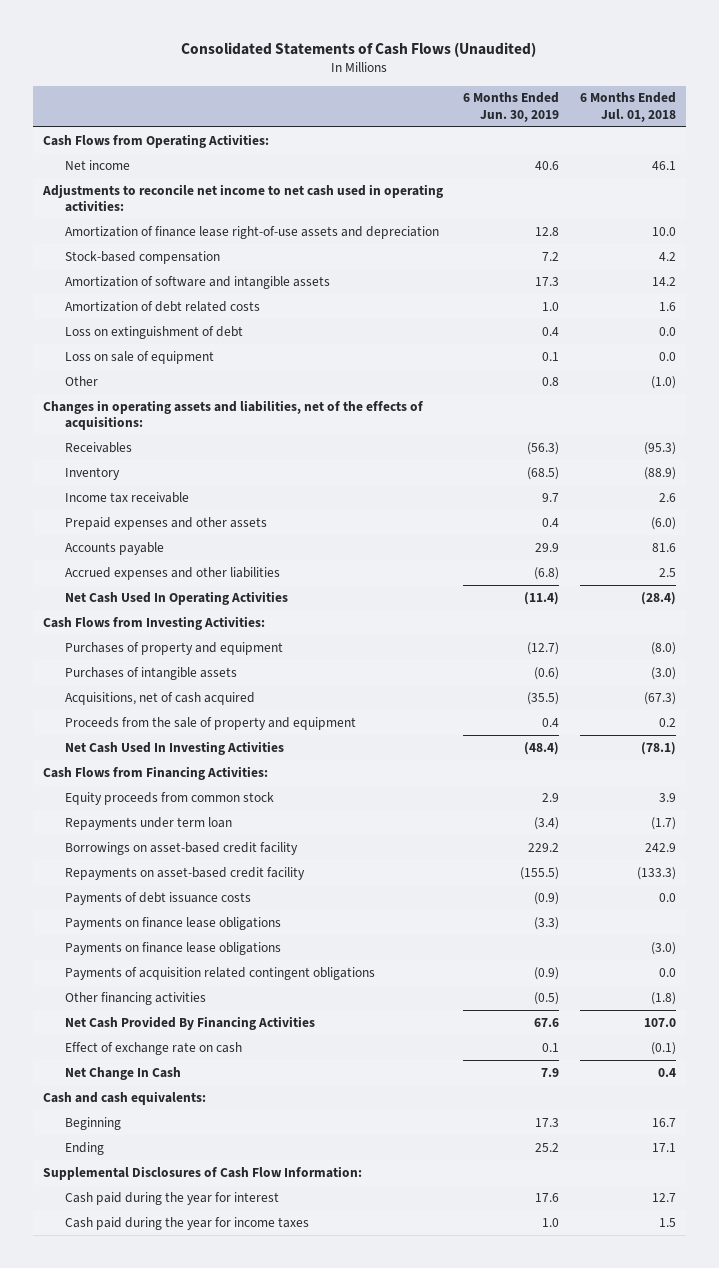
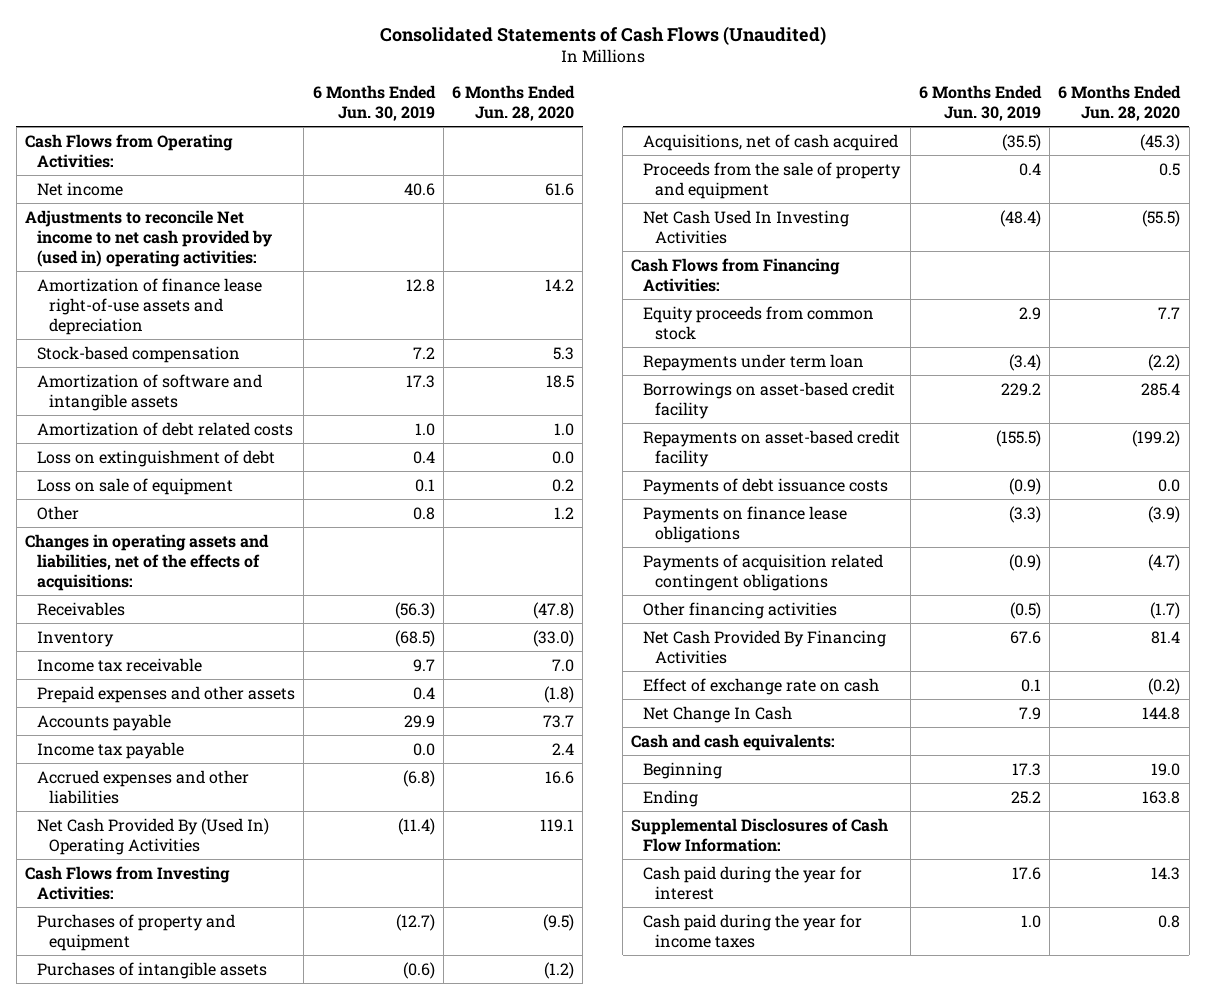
[579,92,676,122] 6 Months Ended Jul. 01, 2018 -> none
none -> [452,84,576,121] 6 Months Ended Jun. 28, 2020
[42,183,444,213] Adjustments to reconcile net income to net cash used in operating activities: -> [25,209,272,267] Adjustments to reconcile Net income to net cash provided by (used in) operating activities:
none -> [36,741,184,759] Income tax payable
[64,590,288,605] Net Cash Used In Operating Activities -> [36,817,269,855] Net Cash Provided By (Used In) Operating Activities
[64,941,281,955] Payments on finance lease obligations -> none

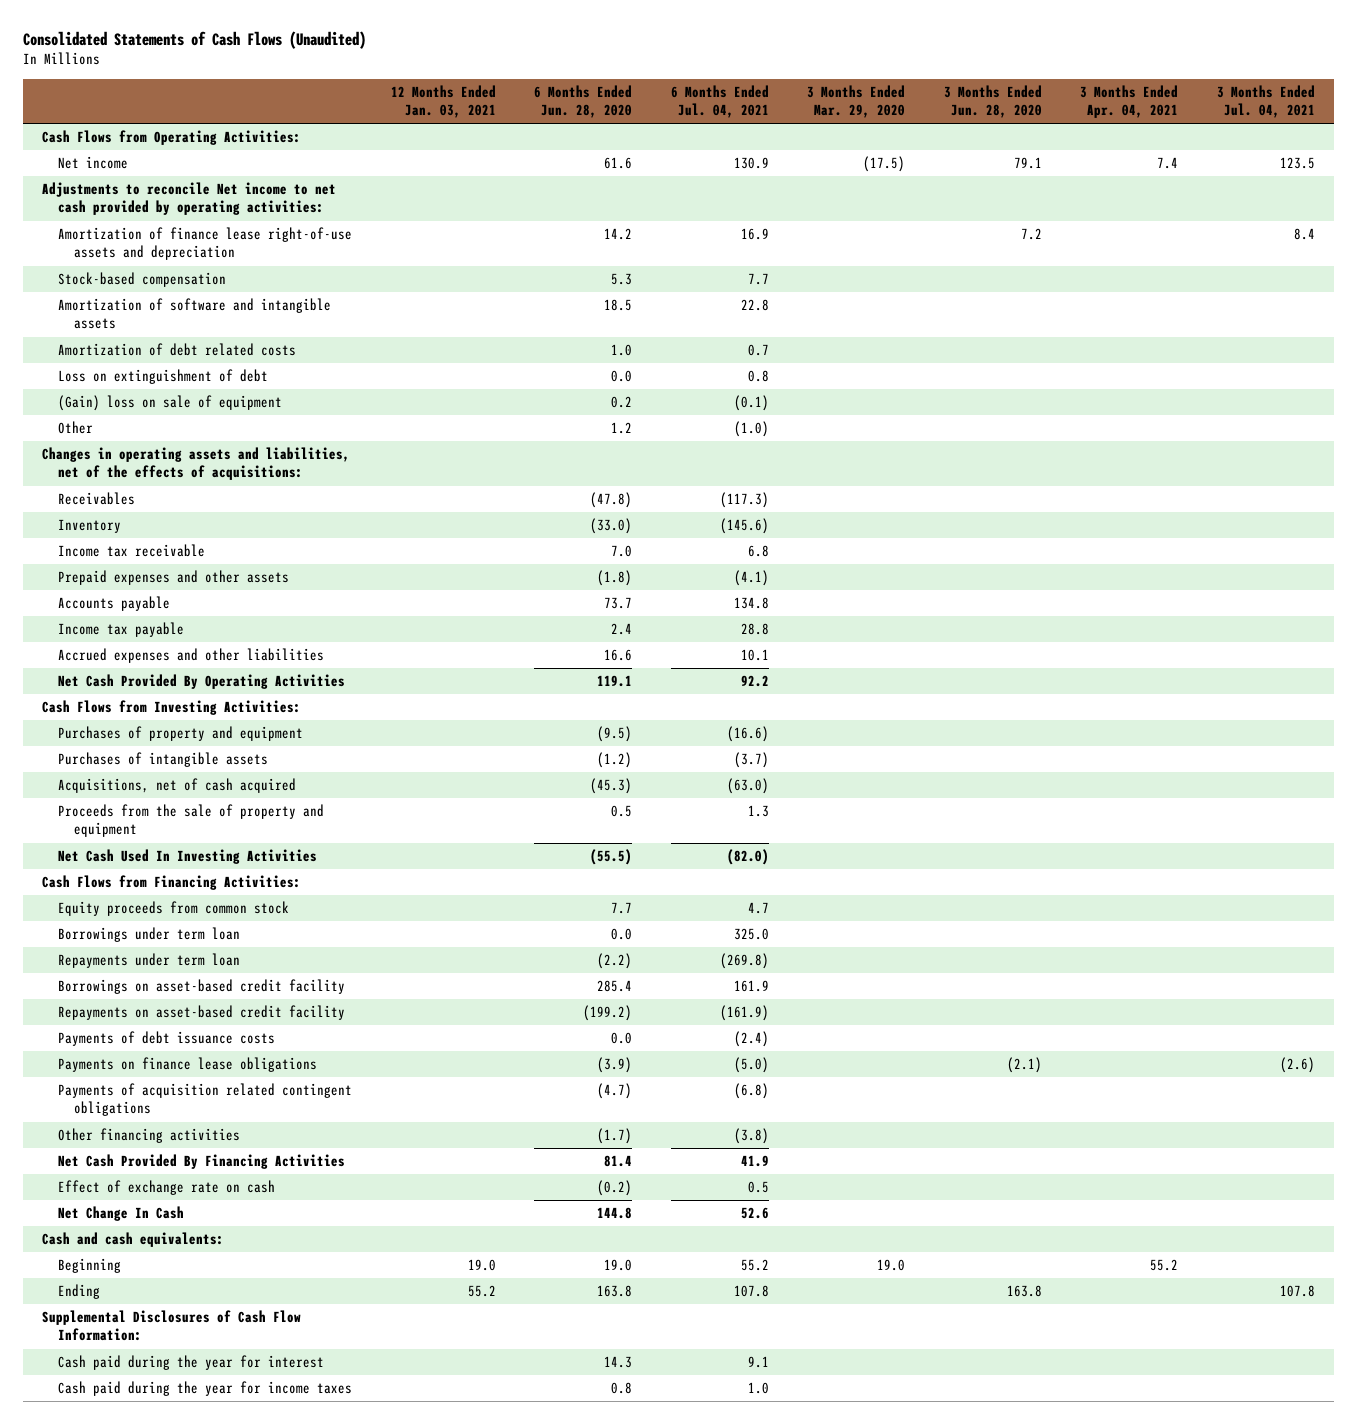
[312,84,436,121] 6 Months Ended Jun. 30, 2019 -> none
none -> [390,85,496,119] 12 Months Ended Jan. 03, 2021
none -> [670,85,769,119] 6 Months Ended Jul. 04, 2021
none -> [807,85,906,119] 3 Months Ended Mar. 29, 2020
none -> [943,85,1042,119] 3 Months Ended Jun. 28, 2020
none -> [1080,85,1179,119] 3 Months Ended Apr. 04, 2021
none -> [1216,85,1315,119] 3 Months Ended Jul. 04, 2021
[25,209,272,267] Adjustments to reconcile Net income to net cash provided by (used in) operating activities: -> [41,182,336,216] Adjustments to reconcile Net income to net cash provided by operating activities:
[36,477,233,495] Loss on sale of equipment -> [57,395,282,412] (Gain) loss on sale of equipment
[36,817,269,855] Net Cash Provided By (Used In) Operating Activities -> [57,674,345,690] Net Cash Provided By Operating Activities
none -> [57,927,240,943] Borrowings under term loan

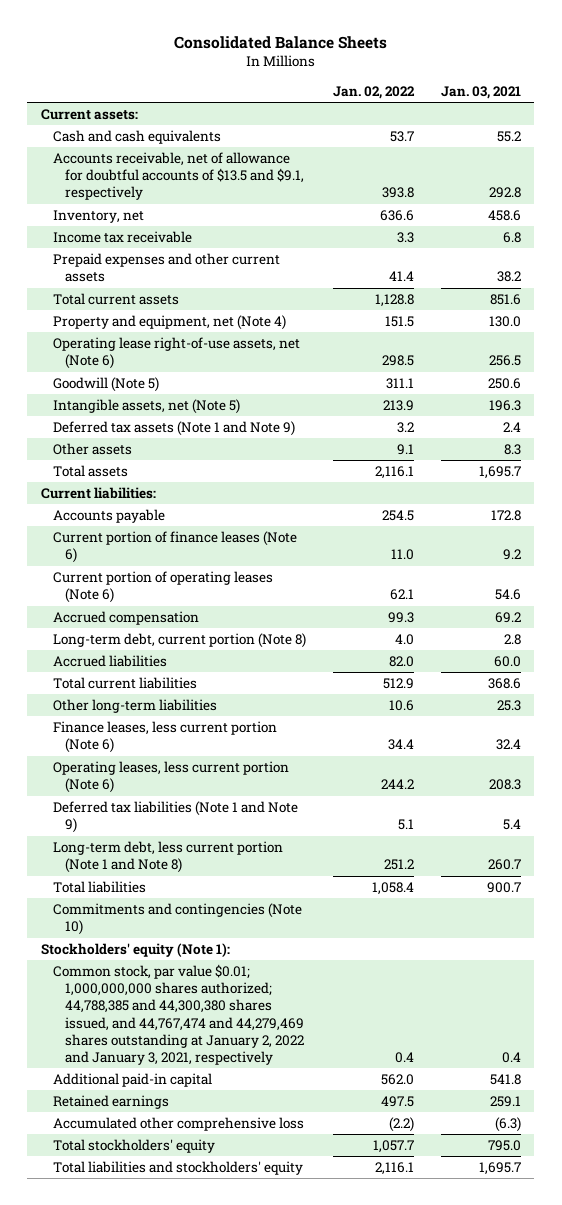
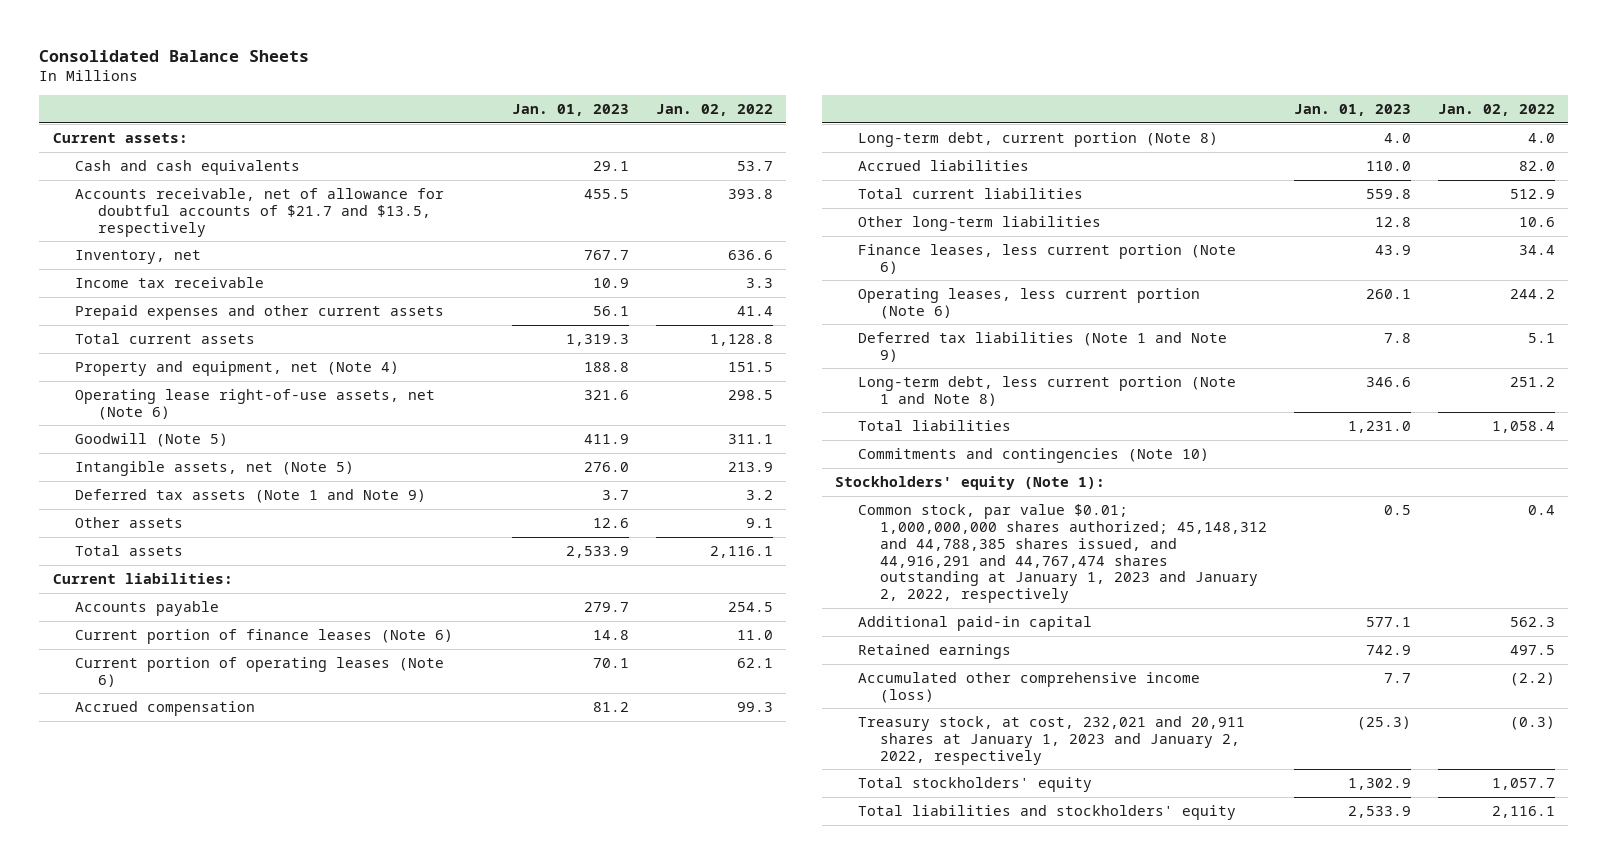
[440,86,521,100] Jan. 03, 2021 -> none
none -> [511,104,629,117] Jan. 01, 2023
[53,152,305,201] Accounts receivable, net of allowance for doubtful accounts of $13.5 and $9.1, respectively -> [75,187,445,237] Accounts receivable, net of allowance for doubtful accounts of $21.7 and $13.5, respectively
[53,964,305,1065] Common stock, par value $0.01; 1,000,000,000 shares authorized; 44,788,385 and 44,300,380 shares issued, and 44,767,474 and 44,279,469 shares outstanding at January 2, 2022 and January 3, 2021, respectively -> [857,503,1268,604] Common stock, par value $0.01; 1,000,000,000 shares authorized; 45,148,312 and 44,788,385 shares issued, and 44,916,291 and 44,767,474 shares outstanding at January 1, 2023 and January 2, 2022, respectively
[381,1074,415,1086] 562.0 -> [1510,616,1556,627] 562.3
[53,1117,305,1132] Accumulated other comprehensive loss -> [857,671,1200,703] Accumulated other comprehensive income (loss)
none -> [857,715,1245,765] Treasury stock, at cost, 232,021 and 20,911 shares at January 1, 2023 and January 2, 2022, respectively

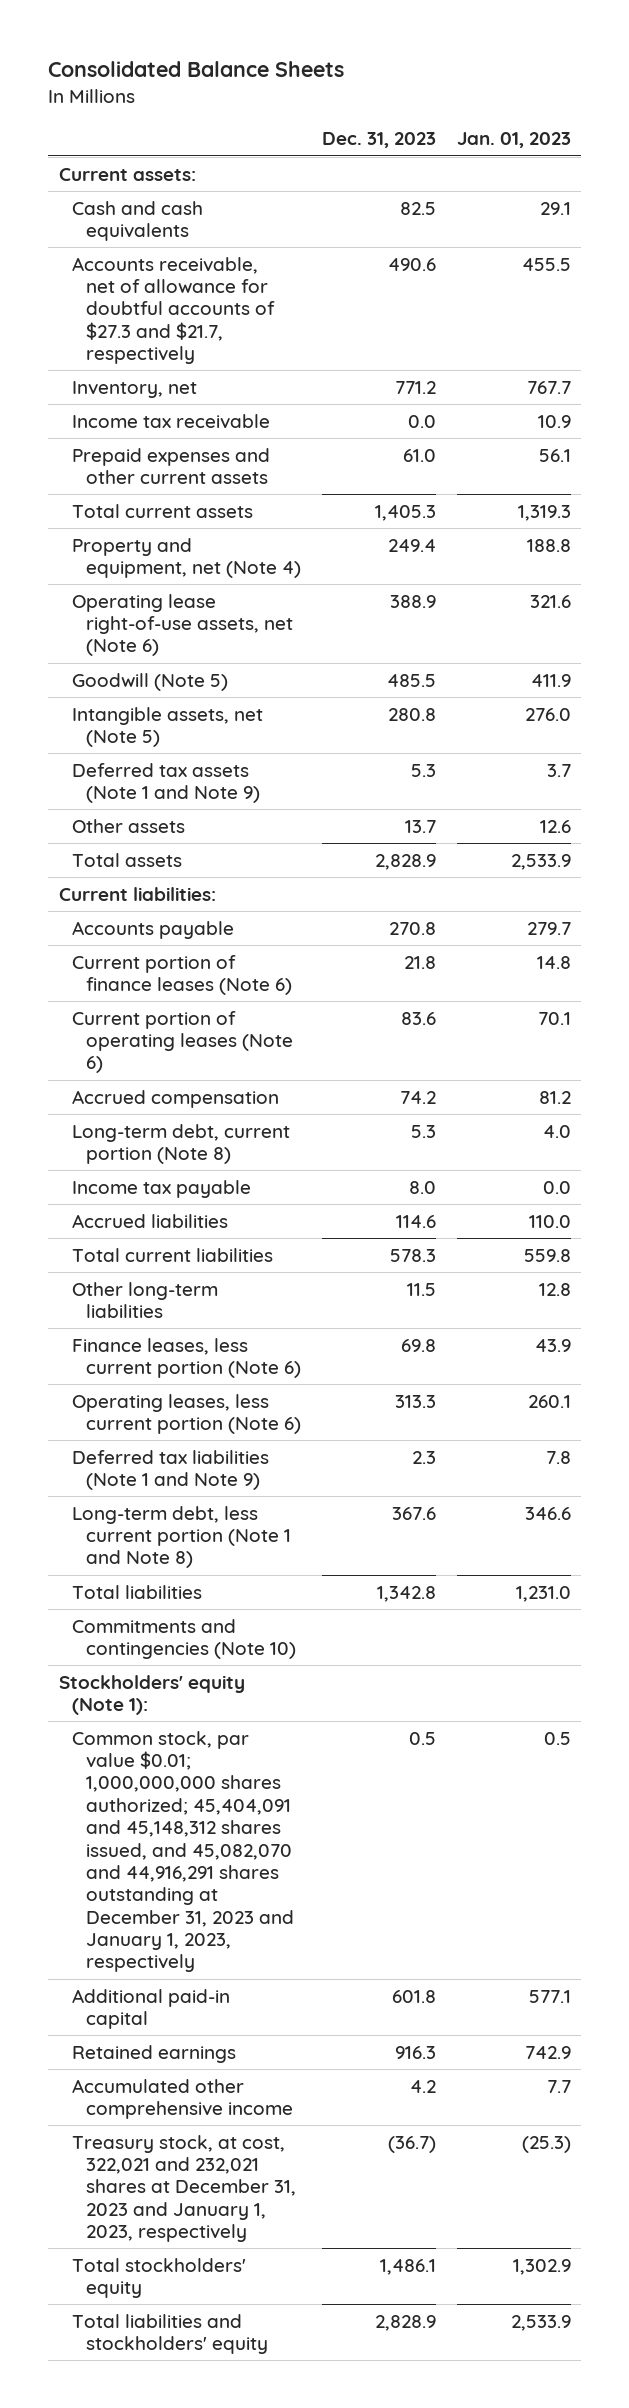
[655,104,773,117] Jan. 02, 2022 -> none
none -> [321,132,436,149] Dec. 31, 2023
[75,187,445,237] Accounts receivable, net of allowance for doubtful accounts of $21.7 and $13.5, respectively -> [72,256,275,365] Accounts receivable, net of allowance for doubtful accounts of $27.3 and $21.7, respectively
none -> [72,1179,252,1198] Income tax payable
[857,503,1268,604] Common stock, par value $0.01; 1,000,000,000 shares authorized; 45,148,312 and 44,788,385 shares issued, and 44,916,291 and 44,767,474 shares outstanding at January 1, 2023 and January 2, 2022, respectively -> [72,1730,294,1973] Common stock, par value $0.01; 1,000,000,000 shares authorized; 45,404,091 and 45,148,312 shares issued, and 45,082,070 and 44,916,291 shares outstanding at December 31, 2023 and January 1, 2023, respectively
[857,671,1200,703] Accumulated other comprehensive income (loss) -> [72,2078,293,2120] Accumulated other comprehensive income
[857,715,1245,765] Treasury stock, at cost, 232,021 and 20,911 shares at January 1, 2023 and January 2, 2022, respectively -> [72,2134,296,2243] Treasury stock, at cost, 322,021 and 232,021 shares at December 31, 2023 and January 1, 2023, respectively

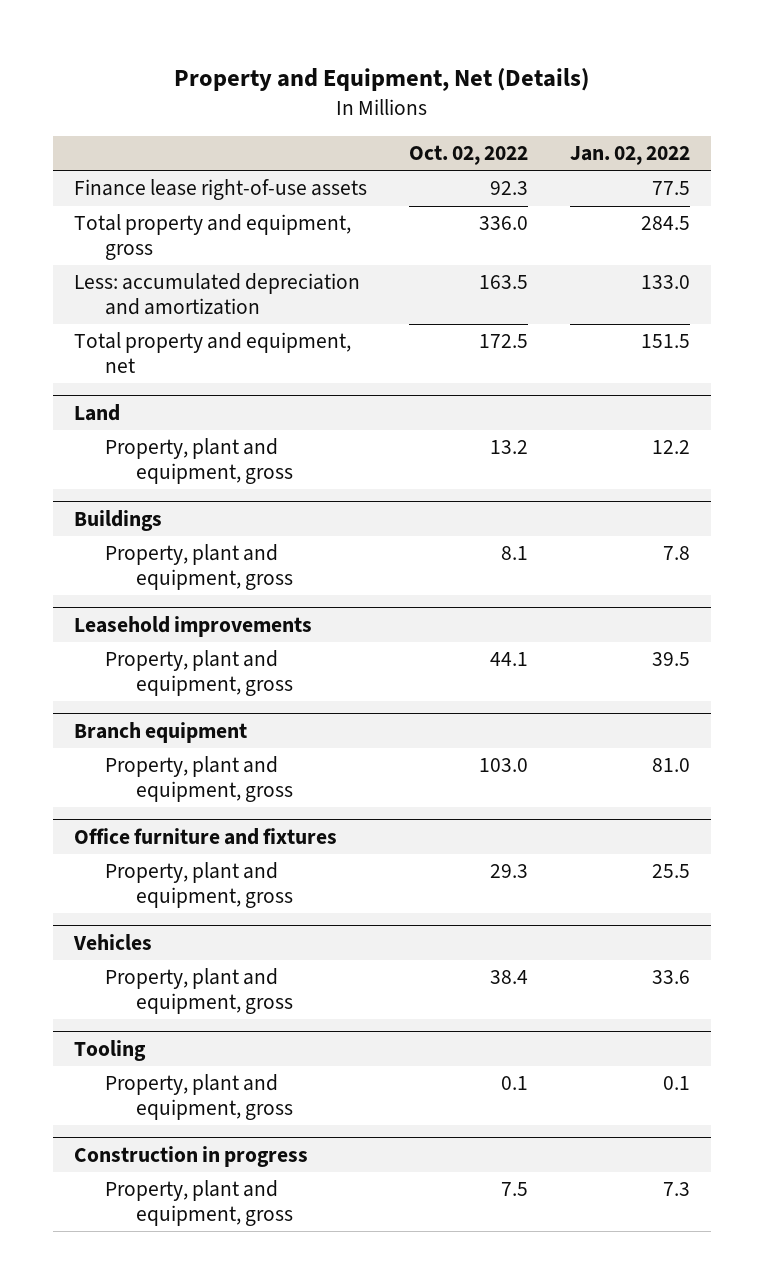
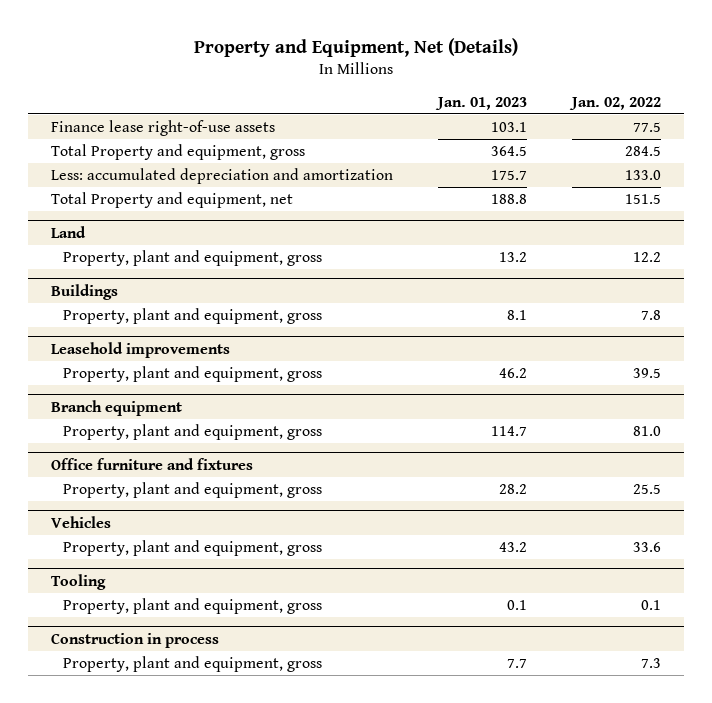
[408,145,528,166] Oct. 02, 2022 -> none
none -> [434,96,527,110] Jan. 01, 2023
[73,214,351,260] Total property and equipment, gross -> [50,143,305,160] Total Property and equipment, gross
[73,332,351,373] Total property and equipment, net -> [50,191,293,208] Total Property and equipment, net
[73,1145,308,1167] Construction in progress -> [50,632,219,648] Construction in process

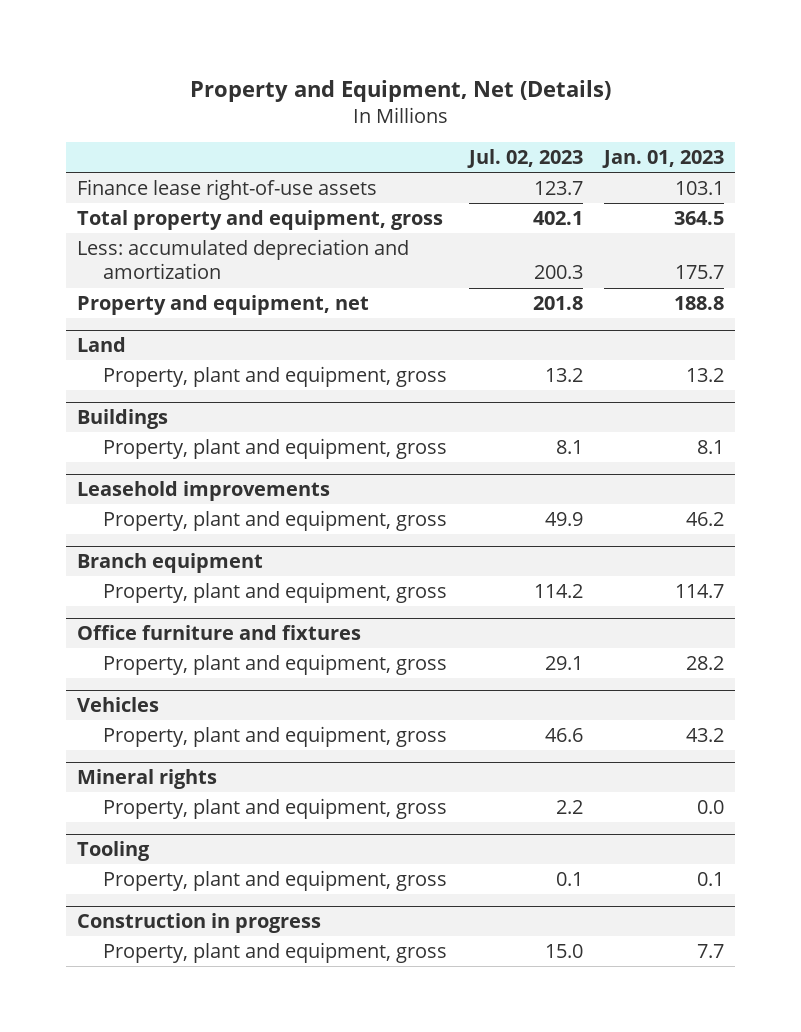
[569,96,662,110] Jan. 02, 2022 -> none
none -> [466,148,583,168] Jul. 02, 2023
[50,143,305,160] Total Property and equipment, gross -> [77,209,444,230] Total property and equipment, gross
[50,191,293,208] Total Property and equipment, net -> [77,294,370,315] Property and equipment, net
none -> [77,769,218,790] Mineral rights
none -> [103,797,448,819] Property, plant and equipment, gross
[50,632,219,648] Construction in process -> [77,913,322,934] Construction in progress

